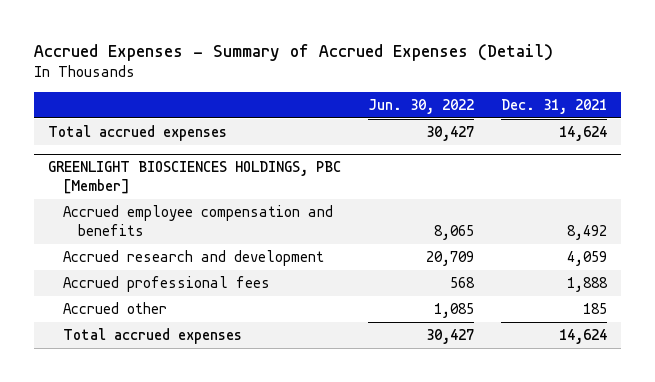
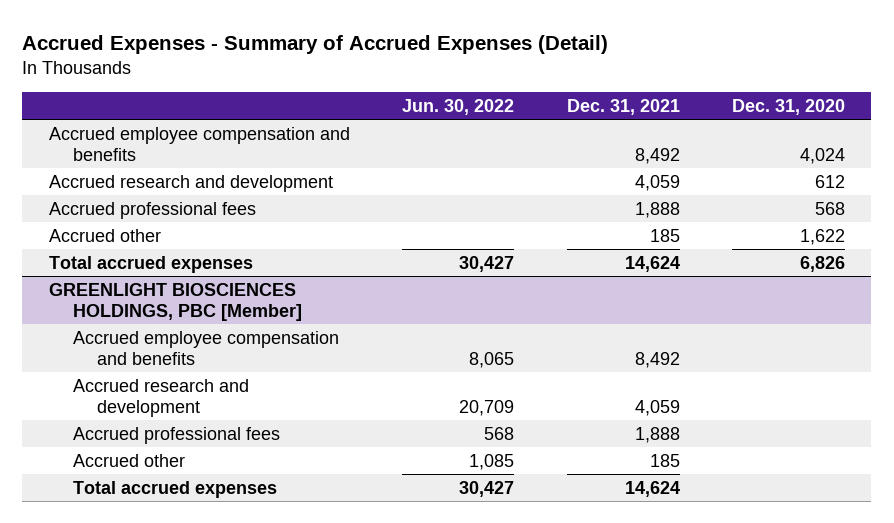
none -> [732,98,846,115] Dec. 31, 2020
none -> [48,126,350,161] Accrued employee compensation and benefits
none -> [48,174,333,192] Accrued research and development
none -> [48,201,256,219] Accrued professional fees
none -> [48,228,161,242] Accrued other

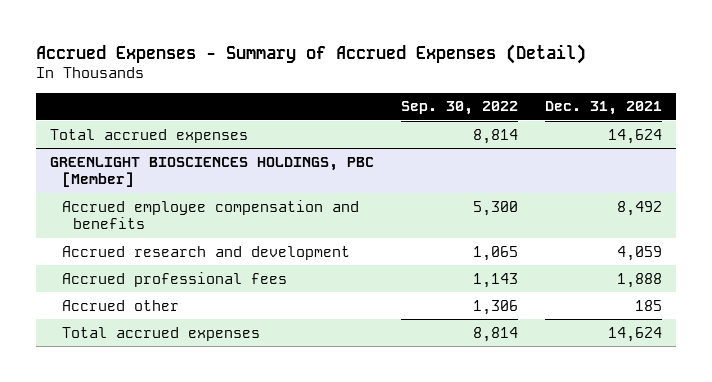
[402,98,515,115] Jun. 30, 2022 -> none
[732,98,846,115] Dec. 31, 2020 -> none
none -> [401,101,519,116] Sep. 30, 2022
[48,126,350,161] Accrued employee compensation and benefits -> none
[48,174,333,192] Accrued research and development -> none
[48,201,256,219] Accrued professional fees -> none
[48,228,161,242] Accrued other -> none

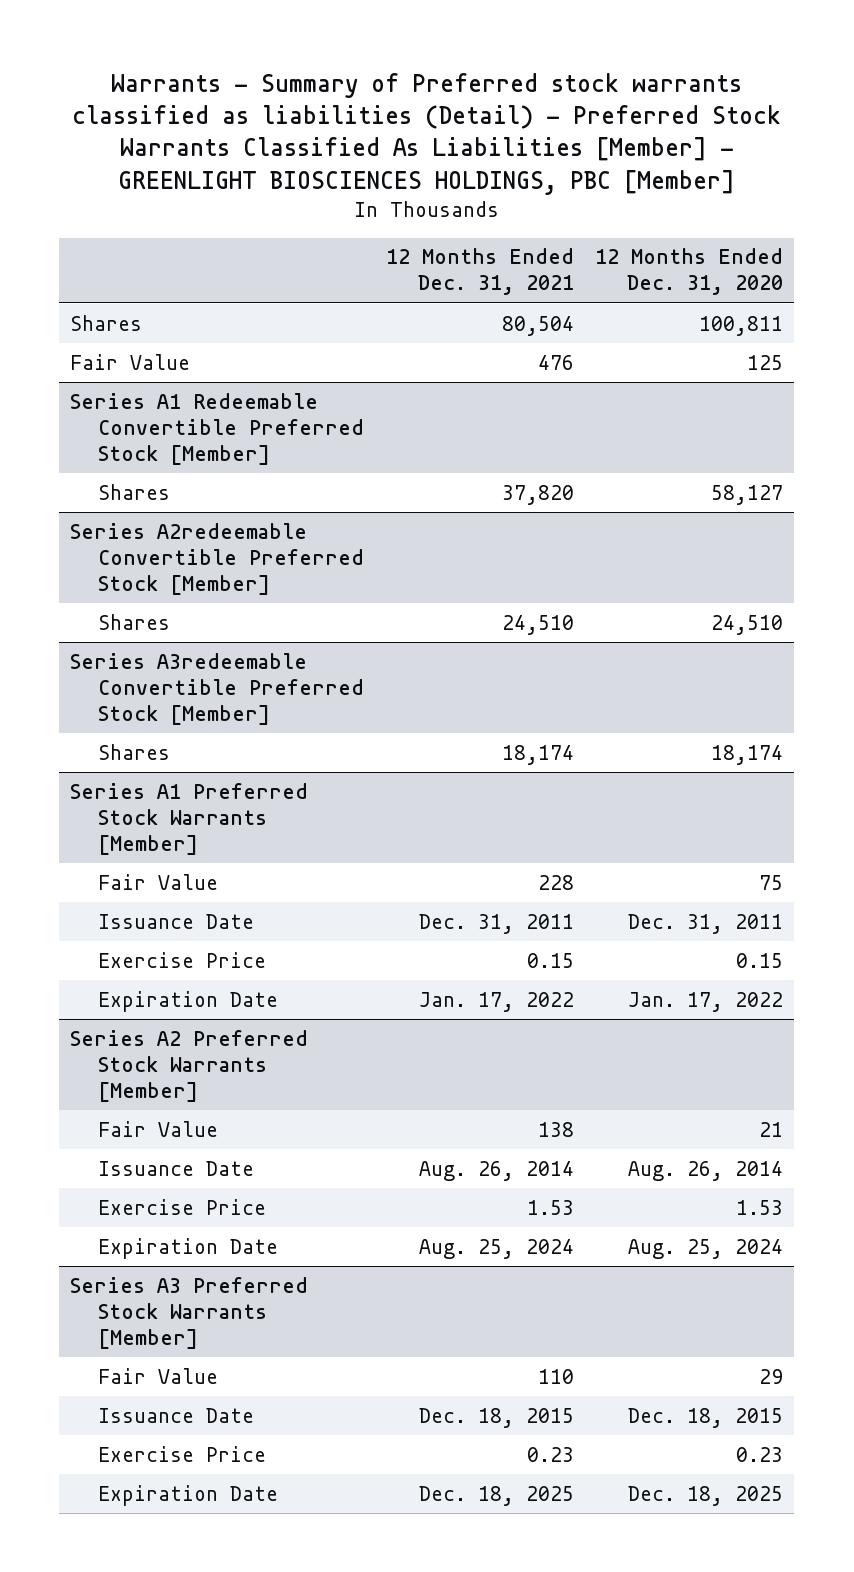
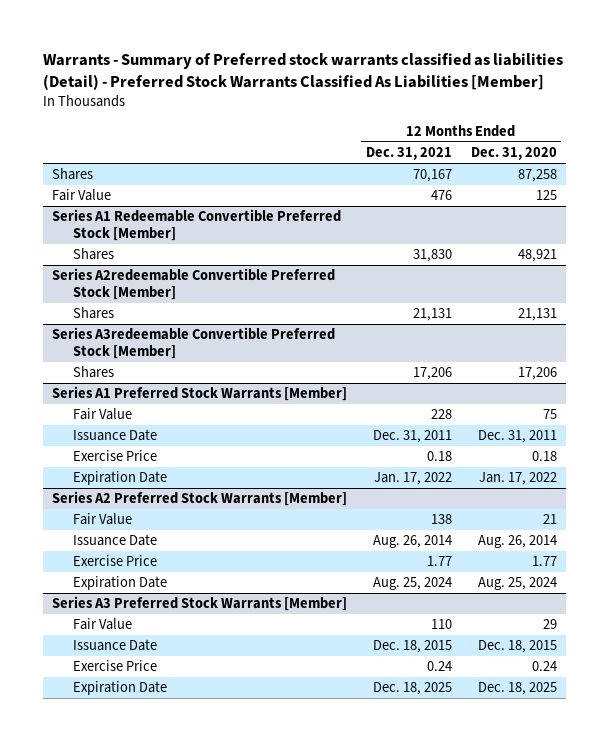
[71,72,781,195] Warrants - Summary of Preferred stock warrants classified as liabilities (Detail) - Preferred Stock Warrants Classified As Liabilities [Member] - GREENLIGHT BIOSCIENCES HOLDINGS, PBC [Member] -> [42,52,563,91] Warrants - Summary of Preferred stock warrants classified as liabilities (Detail) - Preferred Stock Warrants Classified As Liabilities [Member]
[501,315,574,336] 80,504 -> [412,169,452,183] 70,167
[699,315,784,336] 100,811 -> [517,169,557,183] 87,258
[501,484,574,505] 37,820 -> [412,249,452,263] 31,830
[711,484,784,505] 58,127 -> [517,249,557,263] 48,921
[501,614,574,635] 24,510 -> [412,308,452,322] 21,131
[711,614,784,635] 24,510 -> [517,308,557,322] 21,131
[501,744,574,765] 18,174 -> [412,367,452,381] 17,206
[711,744,784,765] 18,174 -> [517,367,557,381] 17,206
[526,952,574,968] 0.15 -> [426,451,452,462] 0.18
[736,952,784,968] 0.15 -> [531,451,557,462] 0.18
[526,1199,574,1215] 1.53 -> [426,556,452,567] 1.77
[736,1199,784,1215] 1.53 -> [531,556,557,567] 1.77
[526,1446,574,1462] 0.23 -> [426,661,452,672] 0.24
[736,1446,784,1462] 0.23 -> [531,661,557,672] 0.24

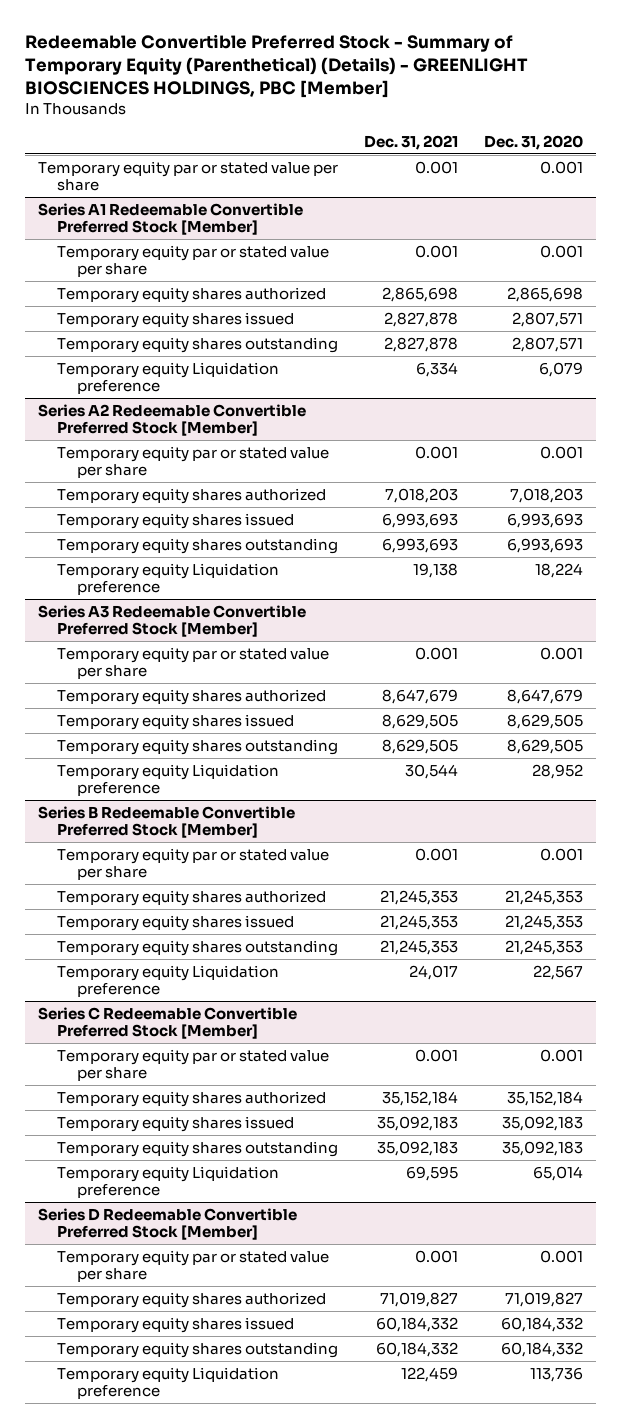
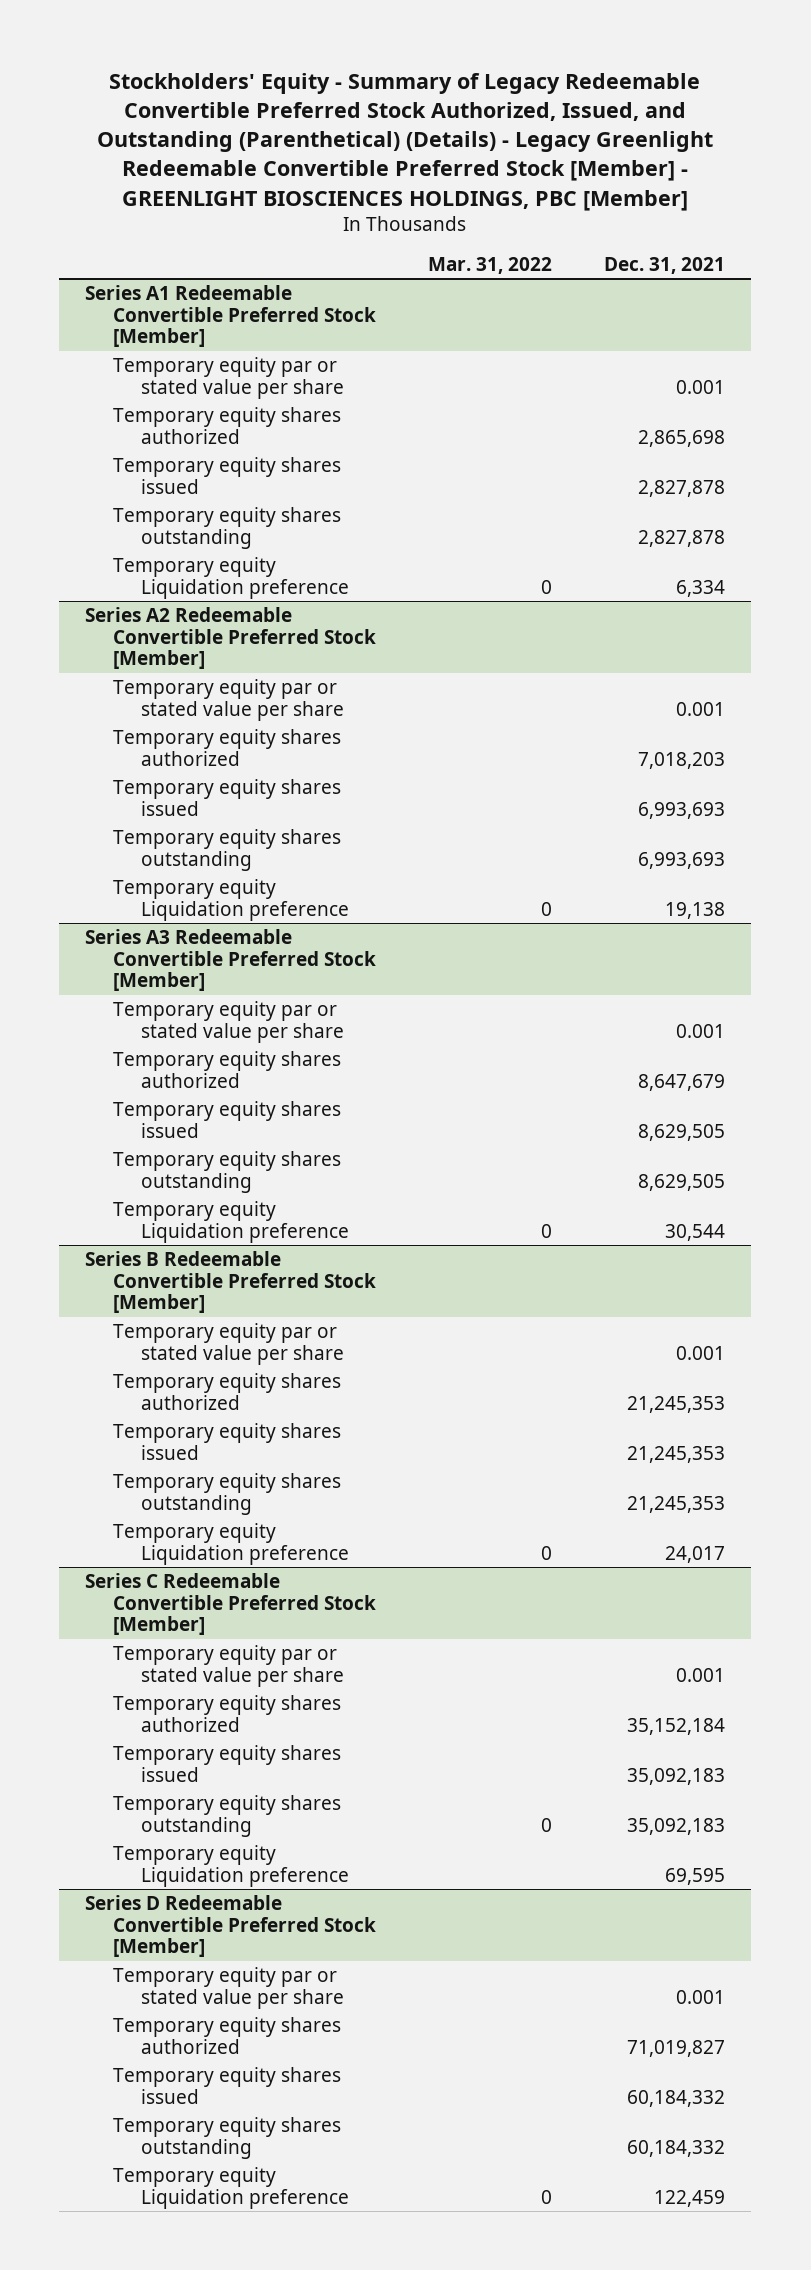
[24,33,528,99] Redeemable Convertible Preferred Stock - Summary of Temporary Equity (Parenthetical) (Details) - GREENLIGHT BIOSCIENCES HOLDINGS, PBC [Member] -> [97,72,714,211] Stockholders' Equity - Summary of Legacy Redeemable Convertible Preferred Stock Authorized, Issued, and Outstanding (Parenthetical) (Details) - Legacy Greenlight Redeemable Convertible Preferred Stock [Member] - GREENLIGHT BIOSCIENCES HOLDINGS, PBC [Member]
[483,134,583,150] Dec. 31, 2020 -> none
none -> [428,256,553,274] Mar. 31, 2022
[37,160,338,192] Temporary equity par or stated value per share -> none

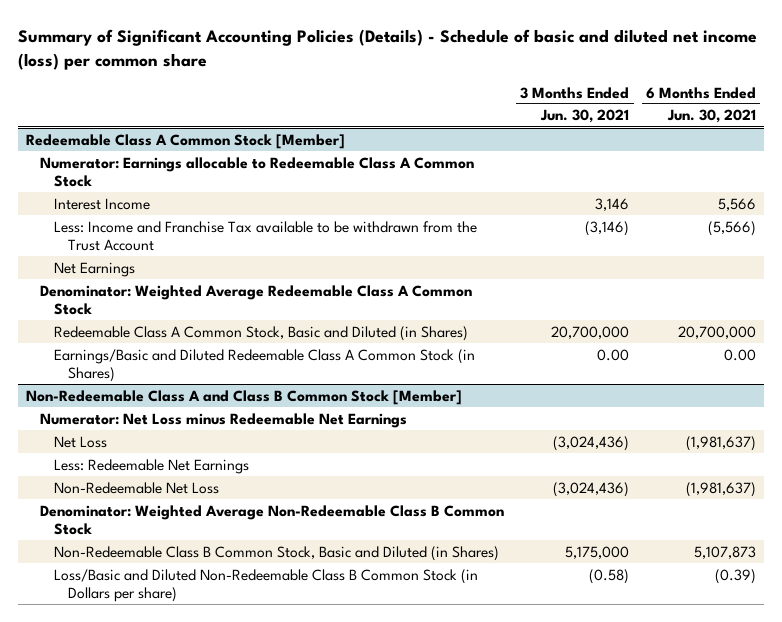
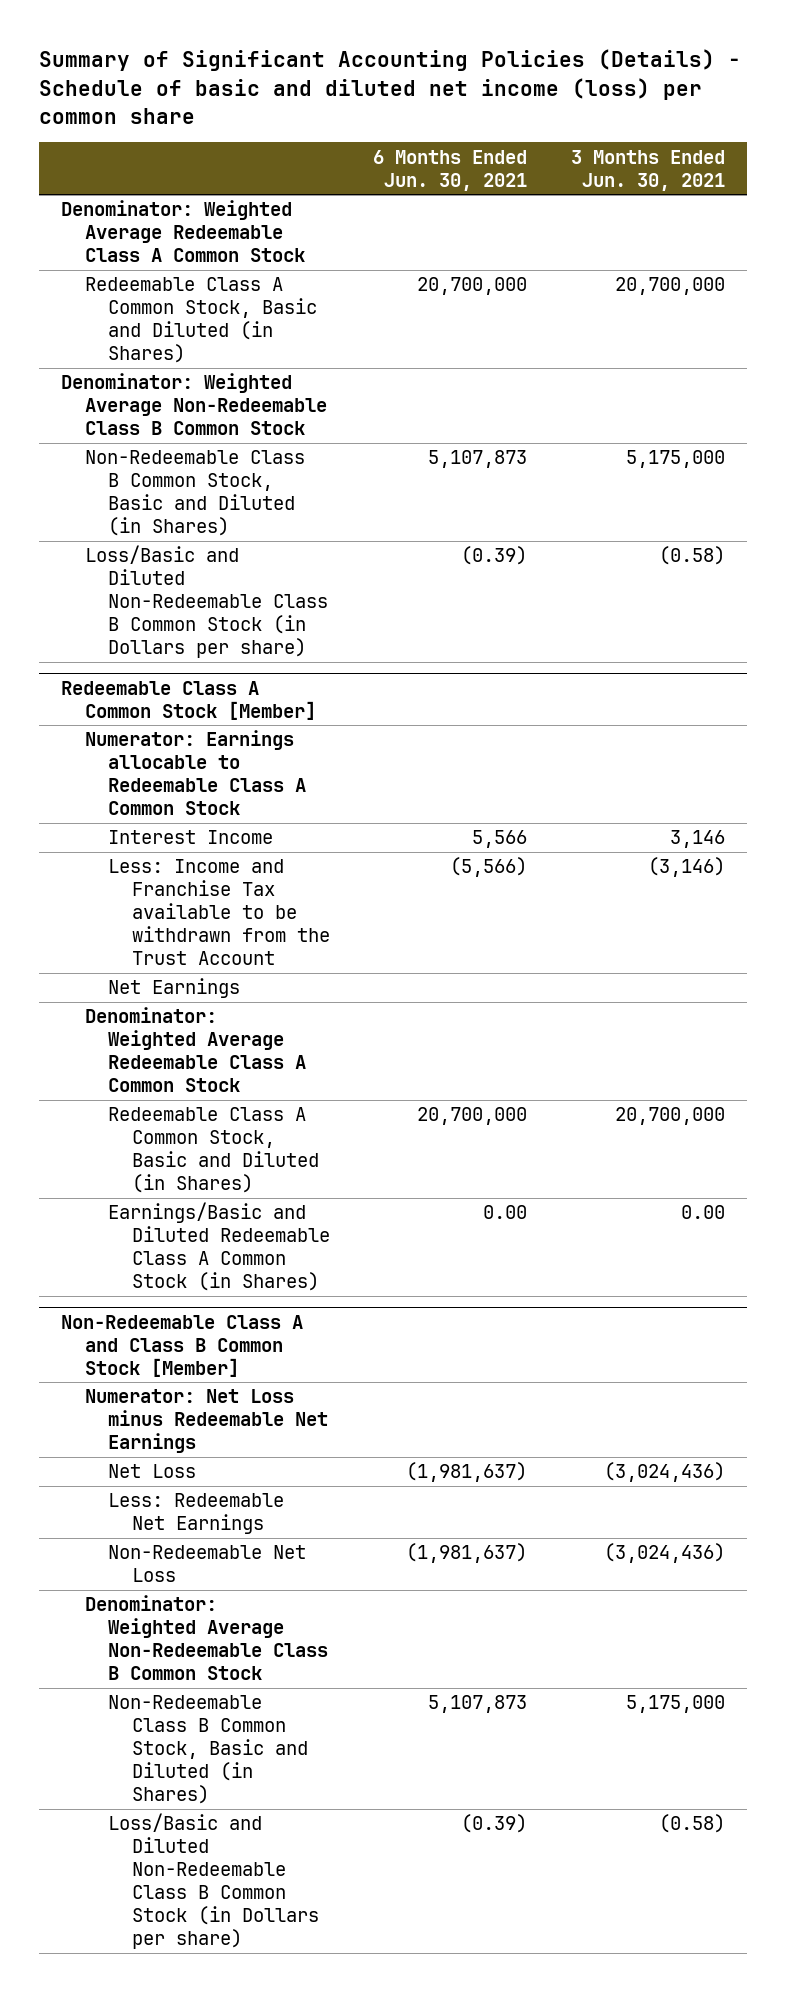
none -> [60,200,305,263] Denominator: Weighted Average Redeemable Class A Common Stock
none -> [84,277,318,364] Redeemable Class A Common Stock, Basic and Diluted (in Shares)
none -> [60,373,327,436] Denominator: Weighted Average Non-Redeemable Class B Common Stock
none -> [84,450,305,537] Non-Redeemable Class B Common Stock, Basic and Diluted (in Shares)
none -> [84,545,329,659] Loss/Basic and Diluted Non-Redeemable Class B Common Stock (in Dollars per share)

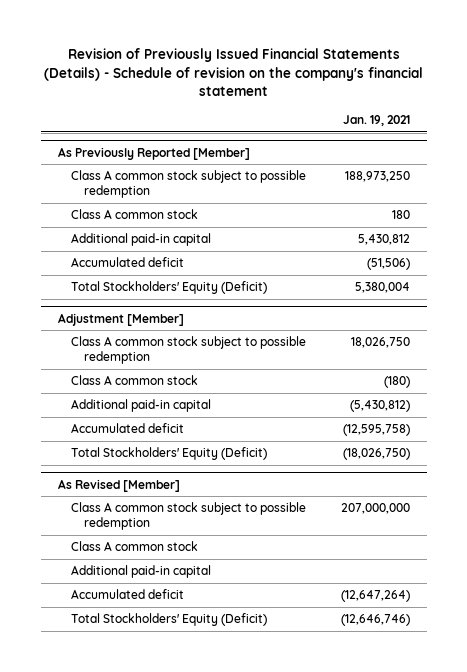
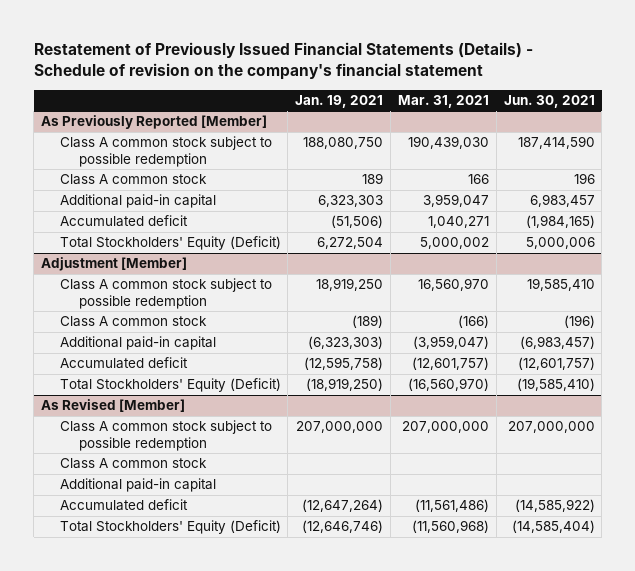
[43,48,423,97] Revision of Previously Issued Financial Statements (Details) - Schedule of revision on the company's financial statement -> [33,41,533,80] Restatement of Previously Issued Financial Statements (Details) - Schedule of revision on the company's financial statement
none -> [397,94,489,108] Mar. 31, 2021
none -> [503,94,595,108] Jun. 30, 2021
[344,171,410,183] 188,973,250 -> [303,137,384,150] 188,080,750
[391,210,410,220] 180 -> [362,173,384,185] 189
[357,234,410,246] 5,430,812 -> [318,195,384,208] 6,323,303
[354,282,410,294] 5,380,004 -> [317,237,384,250] 6,272,504
[350,337,410,349] 18,026,750 -> [316,278,384,292] 18,919,250
[383,376,410,389] (180) -> [352,315,384,329] (189)
[349,400,410,413] (5,430,812) -> [308,336,384,350] (6,323,303)
[342,448,410,461] (18,026,750) -> [306,378,384,392] (18,919,250)

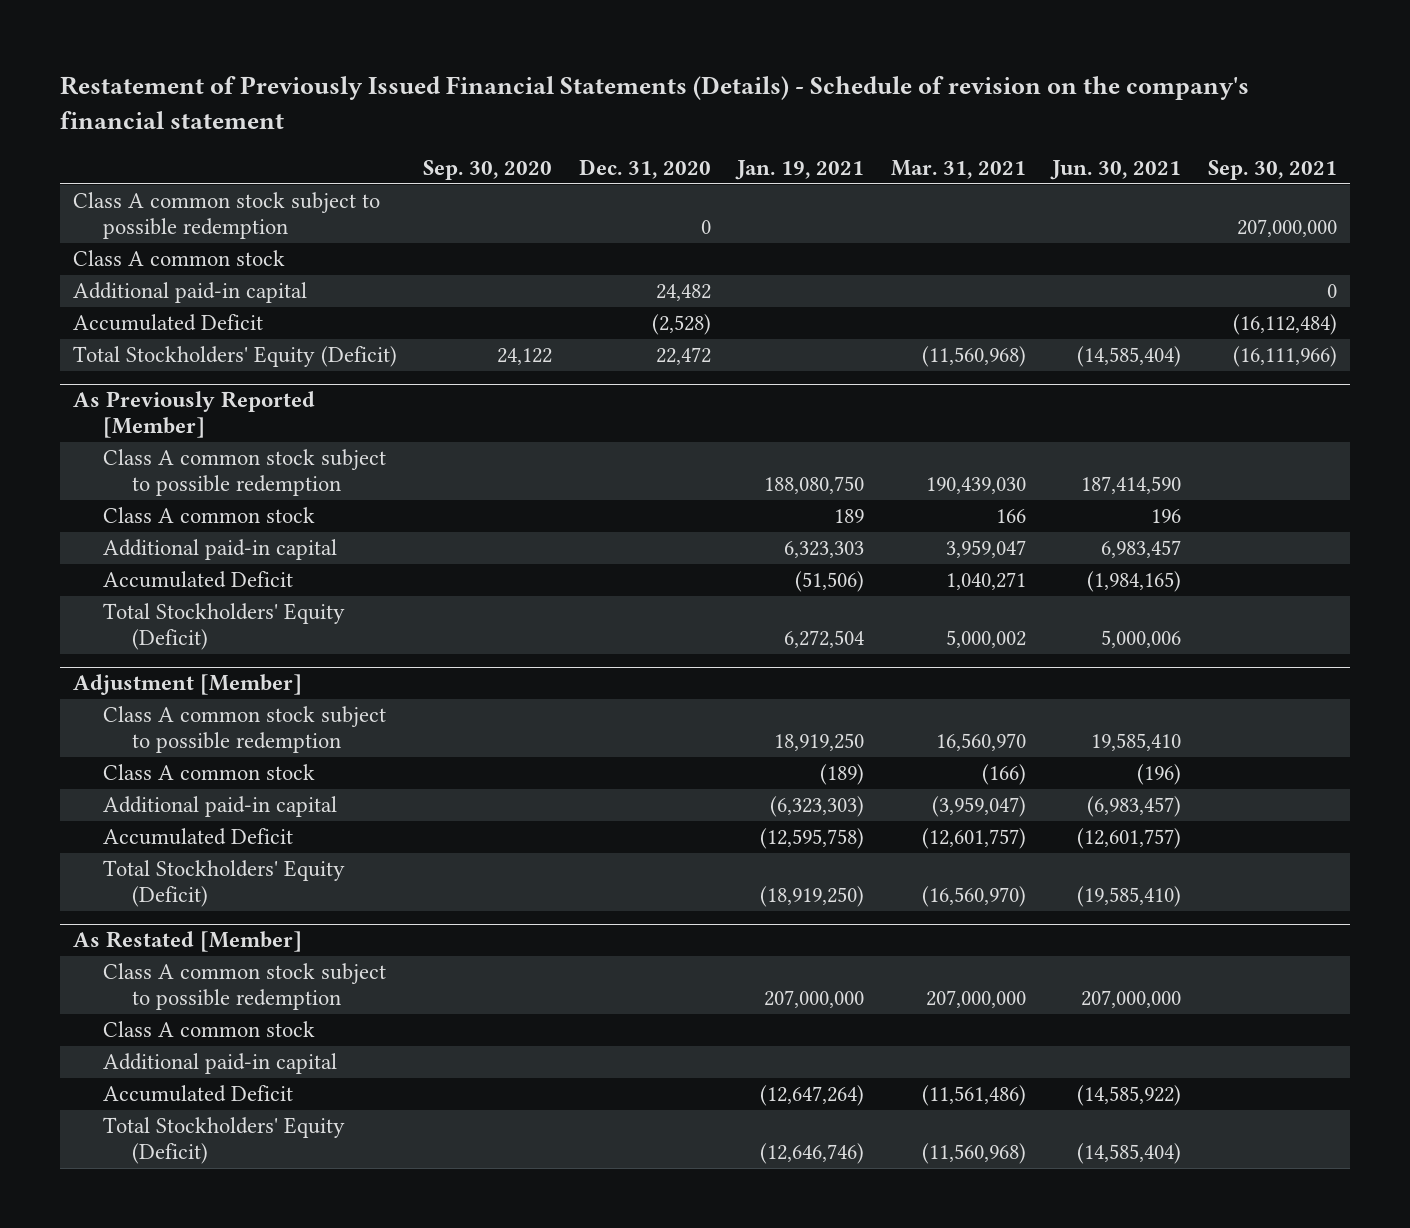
none -> [423,159,553,180] Sep. 30, 2020
none -> [578,158,711,179] Dec. 31, 2020
none -> [1207,159,1337,180] Sep. 30, 2021
none -> [73,192,381,240] Class A common stock subject to possible redemption
none -> [73,250,286,267] Class A common stock
none -> [73,282,308,304] Additional paid-in capital
none -> [73,314,264,332] Accumulated Deficit
none -> [73,346,398,368] Total Stockholders' Equity (Deficit)
[59,215,188,228] Accumulated deficit -> [102,571,293,589] Accumulated Deficit
[59,357,188,370] Accumulated deficit -> [102,828,293,846] Accumulated Deficit
[40,399,185,413] As Revised [Member] -> [73,931,303,953] As Restated [Member]
[59,499,188,512] Accumulated deficit -> [102,1085,293,1103] Accumulated Deficit

